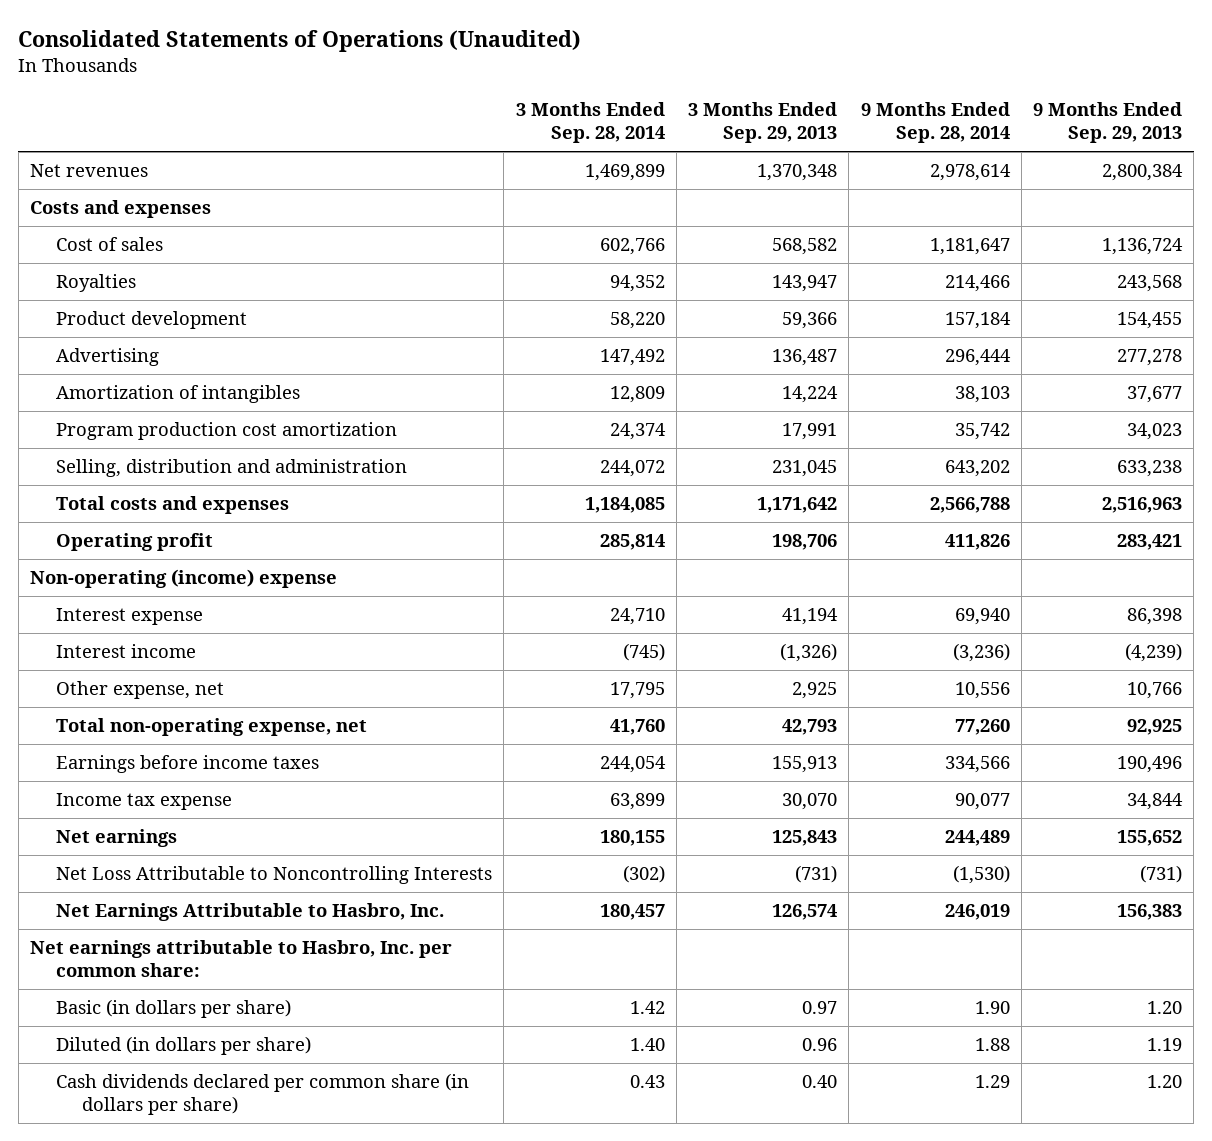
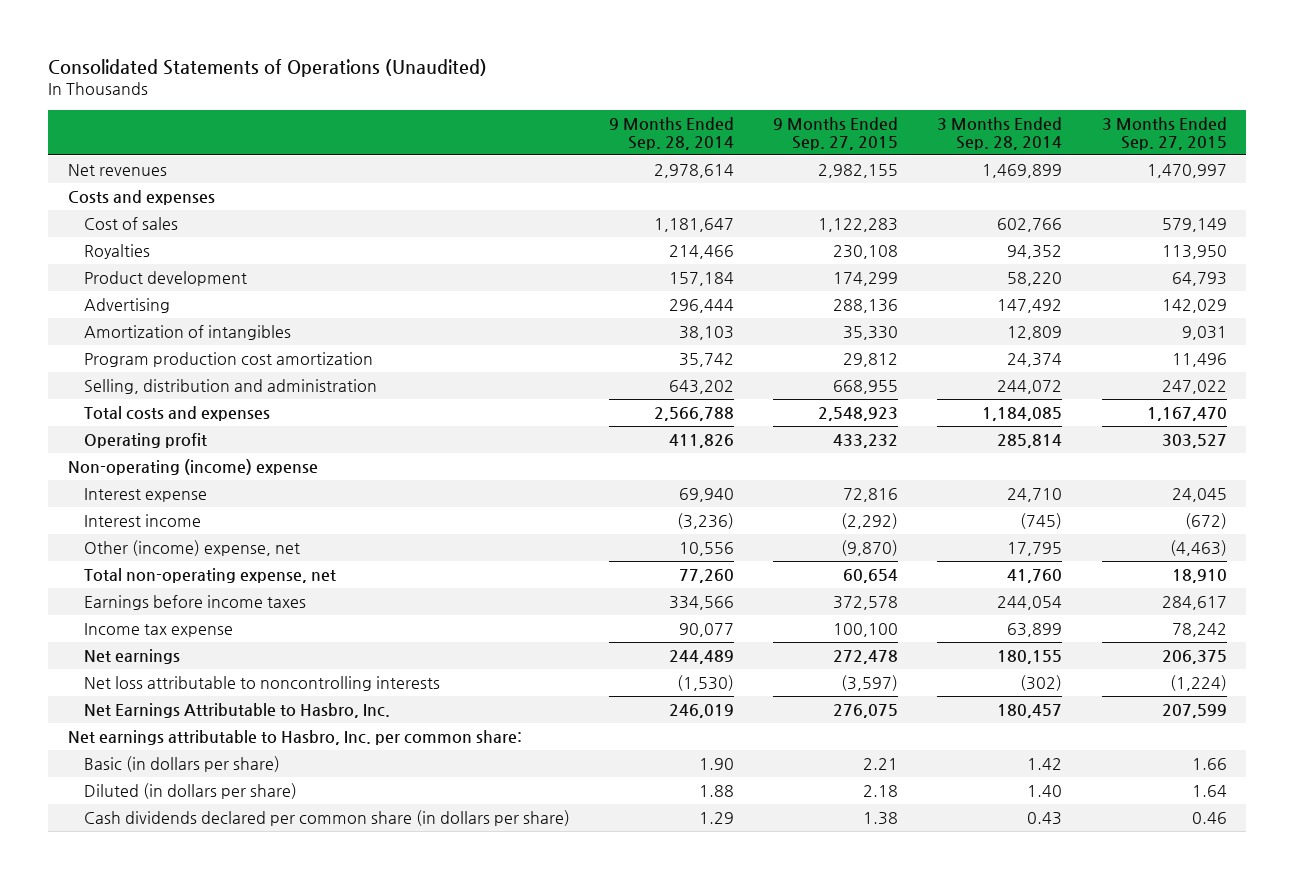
[688,102,838,144] 3 Months Ended Sep. 29, 2013 -> none
[1033,102,1183,144] 9 Months Ended Sep. 29, 2013 -> none
none -> [773,116,899,150] 9 Months Ended Sep. 27, 2015
none -> [1101,116,1227,150] 3 Months Ended Sep. 27, 2015
[56,681,225,700] Other expense, net -> [84,540,301,557] Other (income) expense, net
[56,866,493,885] Net Loss Attributable to Noncontrolling Interests -> [84,676,441,692] Net loss attributable to noncontrolling interests

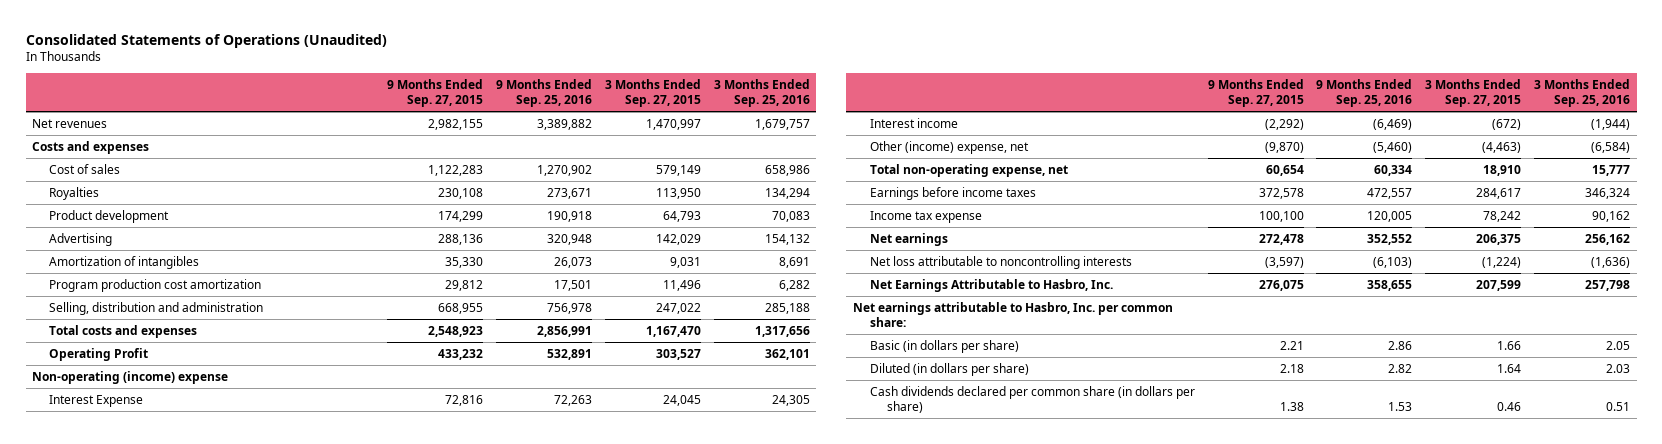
[609,116,735,150] 9 Months Ended Sep. 28, 2014 -> none
[937,116,1063,150] 3 Months Ended Sep. 28, 2014 -> none
none -> [495,79,592,108] 9 Months Ended Sep. 25, 2016
none -> [713,79,810,108] 3 Months Ended Sep. 25, 2016
[84,433,208,449] Operating profit -> [49,348,149,362] Operating Profit
[84,488,208,503] Interest expense -> [49,395,144,408] Interest Expense

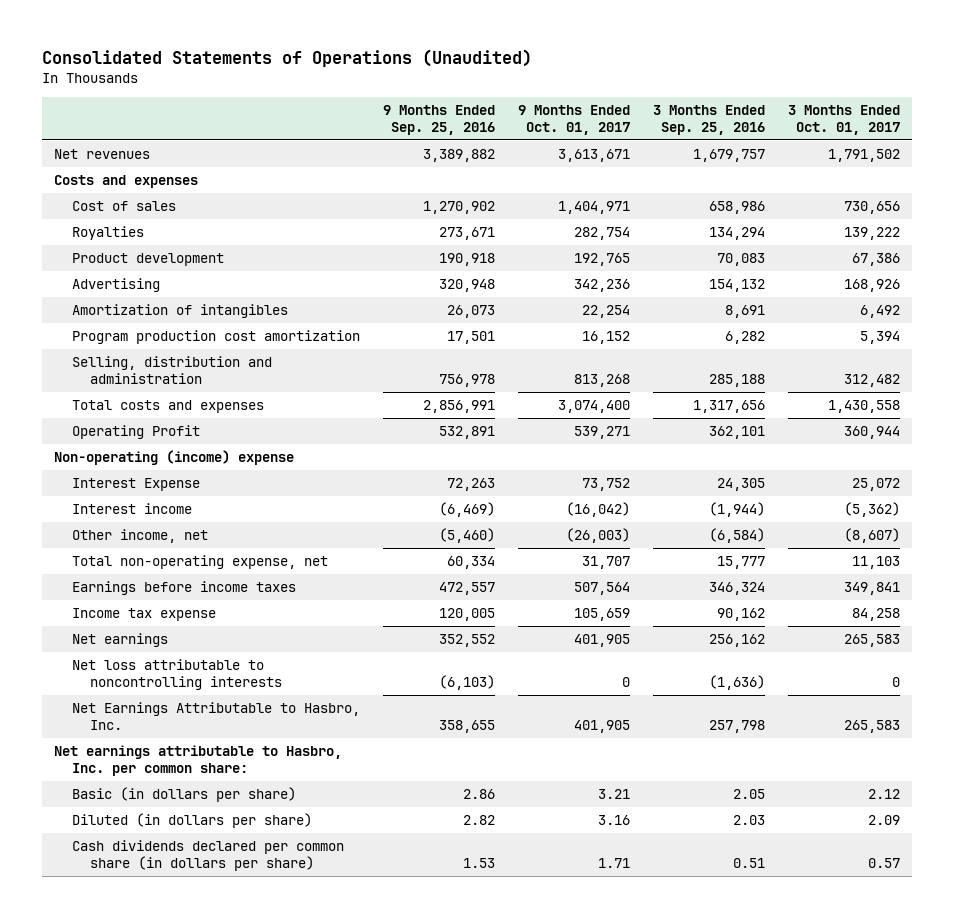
[386,79,483,108] 9 Months Ended Sep. 27, 2015 -> none
[604,79,701,108] 3 Months Ended Sep. 27, 2015 -> none
none -> [518,105,631,136] 9 Months Ended Oct. 01, 2017
none -> [788,105,901,136] 3 Months Ended Oct. 01, 2017
[869,141,1029,155] Other (income) expense, net -> [71,529,208,544] Other income, net

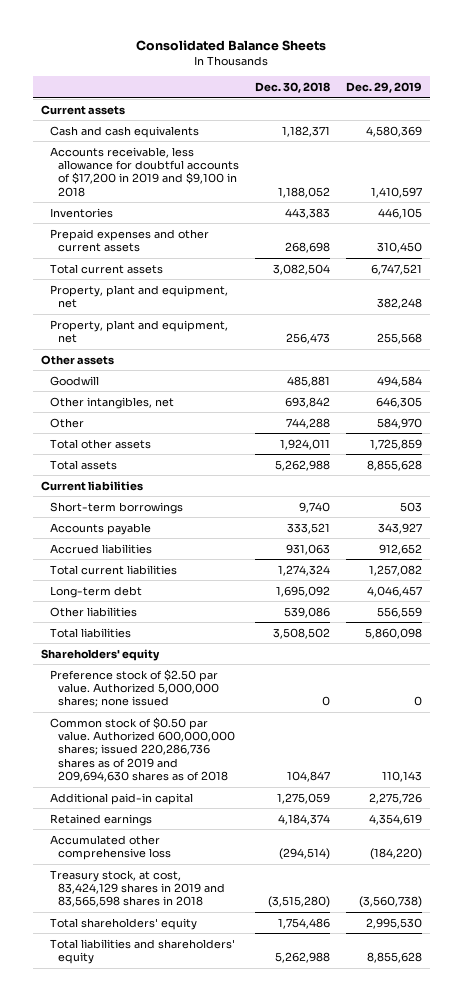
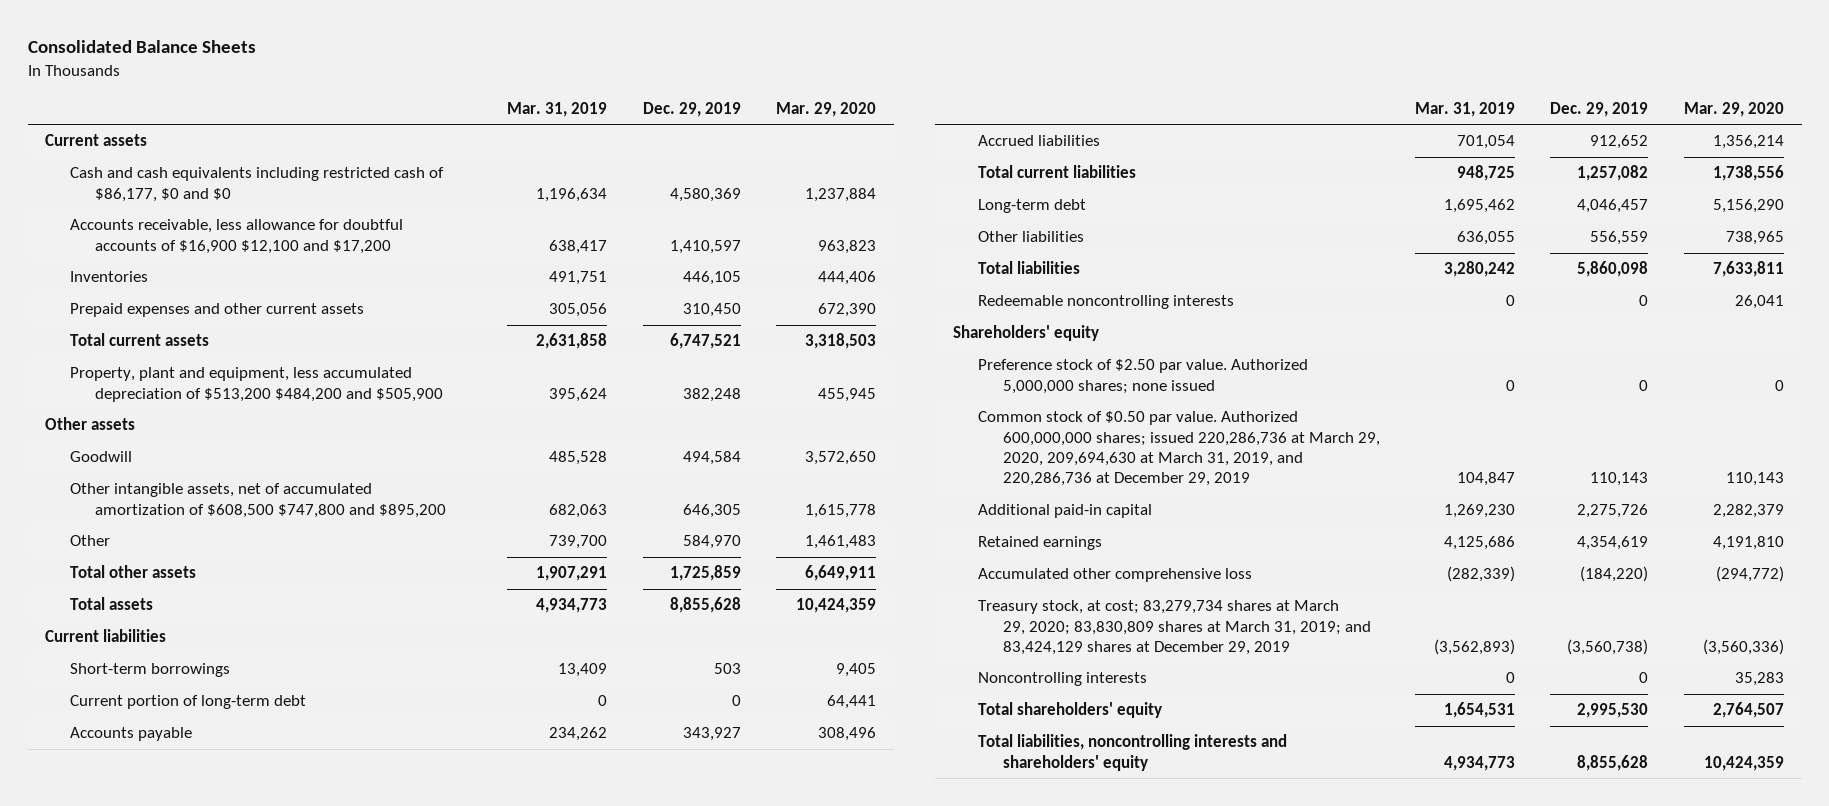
[255,81,331,93] Dec. 30, 2018 -> none
none -> [507,101,608,117] Mar. 31, 2019
none -> [776,101,877,117] Mar. 29, 2020
[49,125,199,138] Cash and cash equivalents -> [70,167,445,202] Cash and cash equivalents including restricted cash of $86,177, $0 and $0
[49,146,240,197] Accounts receivable, less allowance for doubtful accounts of $17,200 in 2019 and $9,100 in 2018 -> [70,219,404,254] Accounts receivable, less allowance for doubtful accounts of $16,900 $12,100 and $17,200
[49,284,228,309] Property, plant and equipment, net -> none
[49,319,228,344] Property, plant and equipment, net -> [70,367,443,402] Property, plant and equipment, less accumulated depreciation of $513,200 $484,200 and $505,900
[377,333,423,345] 255,568 -> [682,387,741,402] 382,248
[49,396,174,409] Other intangibles, net -> [70,483,446,518] Other intangible assets, net of accumulated amortization of $608,500 $747,800 and $895,200
none -> [70,695,307,710] Current portion of long-term debt
none -> [977,295,1234,310] Redeemable noncontrolling interests
[49,716,236,782] Common stock of $0.50 par value. Authorized 600,000,000 shares; issued 220,286,736 shares as of 2019 and 209,694,630 shares as of 2018 -> [977,411,1380,487] Common stock of $0.50 par value. Authorized 600,000,000 shares; issued 220,286,736 at March 29, 2020, 209,694,630 at March 31, 2019, and 220,286,736 at December 29, 2019
[49,869,226,908] Treasury stock, at cost, 83,424,129 shares in 2019 and 83,565,598 shares in 2018 -> [977,600,1371,655] Treasury stock, at cost; 83,279,734 shares at March 29, 2020; 83,830,809 shares at March 31, 2019; and 83,424,129 shares at December 29, 2019
none -> [977,672,1147,687] Noncontrolling interests
[49,938,235,965] Total liabilities and shareholders' equity -> [977,734,1287,771] Total liabilities, noncontrolling interests and shareholders' equity

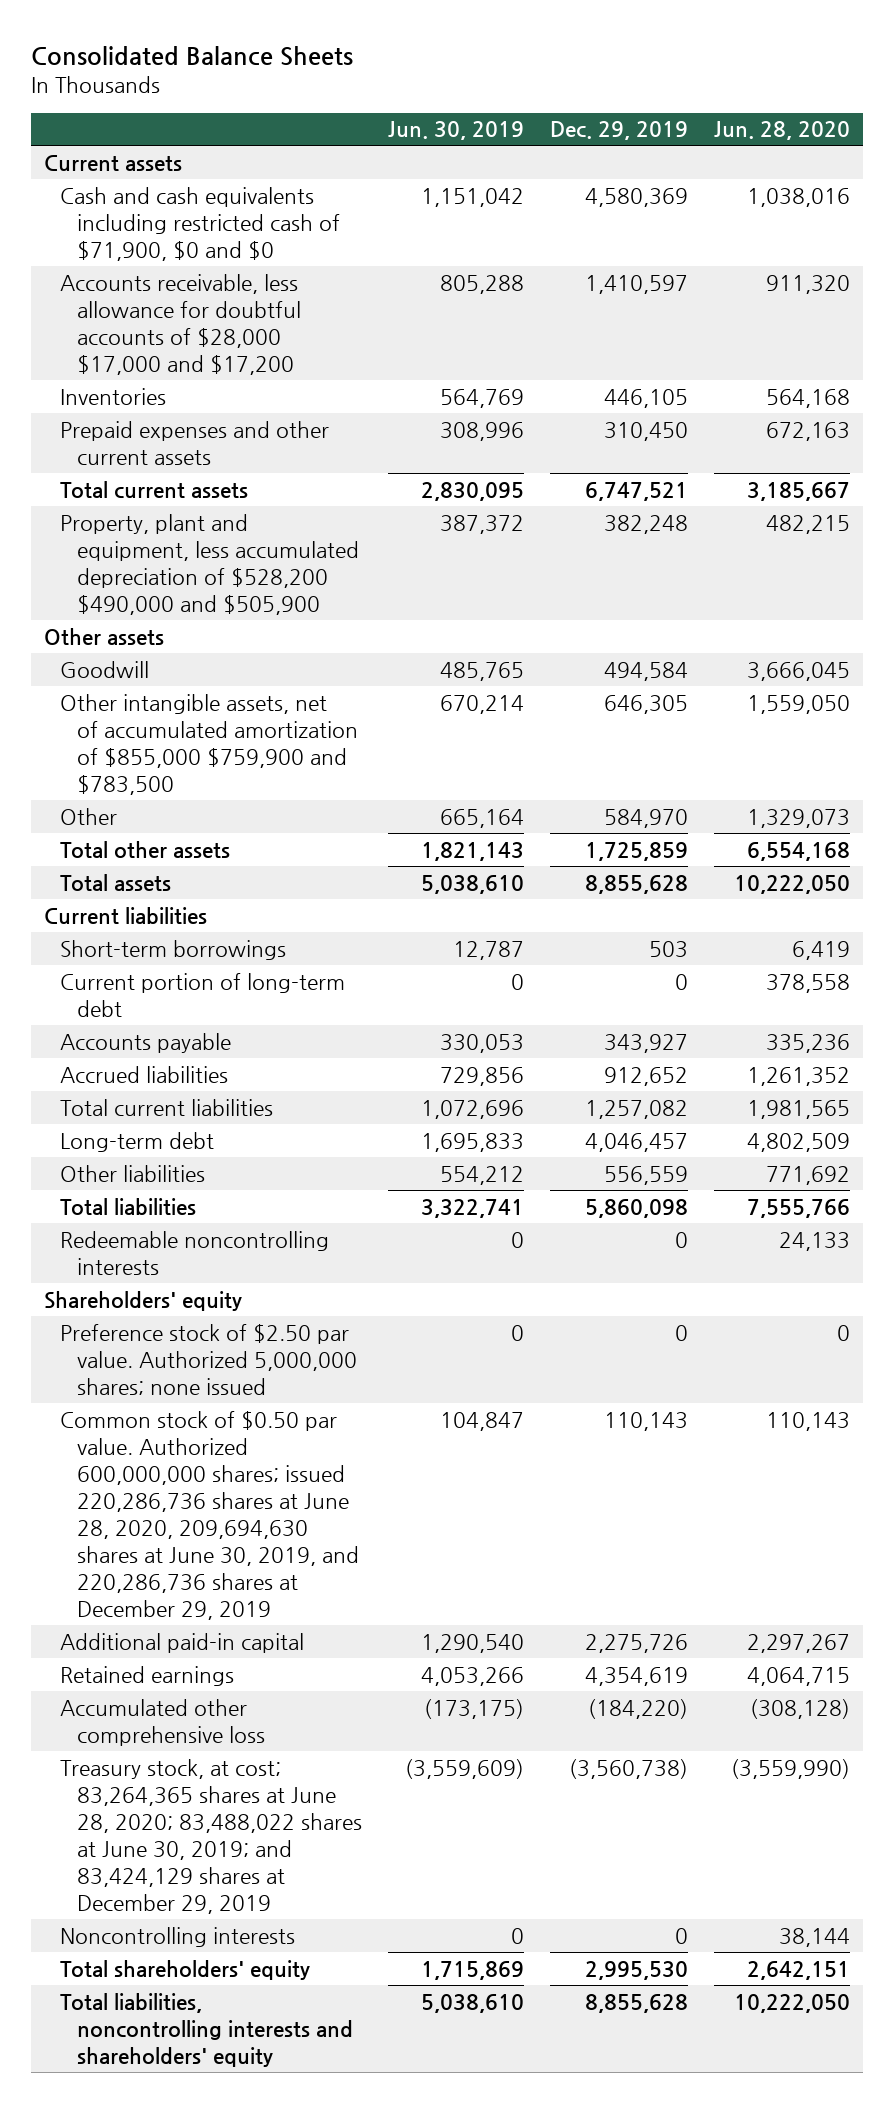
[507,101,608,117] Mar. 31, 2019 -> none
[776,101,877,117] Mar. 29, 2020 -> none
none -> [387,121,524,141] Jun. 30, 2019
none -> [713,121,850,141] Jun. 28, 2020
[70,167,445,202] Cash and cash equivalents including restricted cash of $86,177, $0 and $0 -> [60,186,340,261] Cash and cash equivalents including restricted cash of $71,900, $0 and $0
[70,219,404,254] Accounts receivable, less allowance for doubtful accounts of $16,900 $12,100 and $17,200 -> [60,273,301,375] Accounts receivable, less allowance for doubtful accounts of $28,000 $17,000 and $17,200
[70,367,443,402] Property, plant and equipment, less accumulated depreciation of $513,200 $484,200 and $505,900 -> [60,513,359,615] Property, plant and equipment, less accumulated depreciation of $528,200 $490,000 and $505,900
[70,483,446,518] Other intangible assets, net of accumulated amortization of $608,500 $747,800 and $895,200 -> [60,693,358,795] Other intangible assets, net of accumulated amortization of $855,000 $759,900 and $783,500
[977,411,1380,487] Common stock of $0.50 par value. Authorized 600,000,000 shares; issued 220,286,736 at March 29, 2020, 209,694,630 at March 31, 2019, and 220,286,736 at December 29, 2019 -> [60,1410,359,1620] Common stock of $0.50 par value. Authorized 600,000,000 shares; issued 220,286,736 shares at June 28, 2020, 209,694,630 shares at June 30, 2019, and 220,286,736 shares at December 29, 2019
[977,600,1371,655] Treasury stock, at cost; 83,279,734 shares at March 29, 2020; 83,830,809 shares at March 31, 2019; and 83,424,129 shares at December 29, 2019 -> [60,1758,362,1914] Treasury stock, at cost; 83,264,365 shares at June 28, 2020; 83,488,022 shares at June 30, 2019; and 83,424,129 shares at December 29, 2019

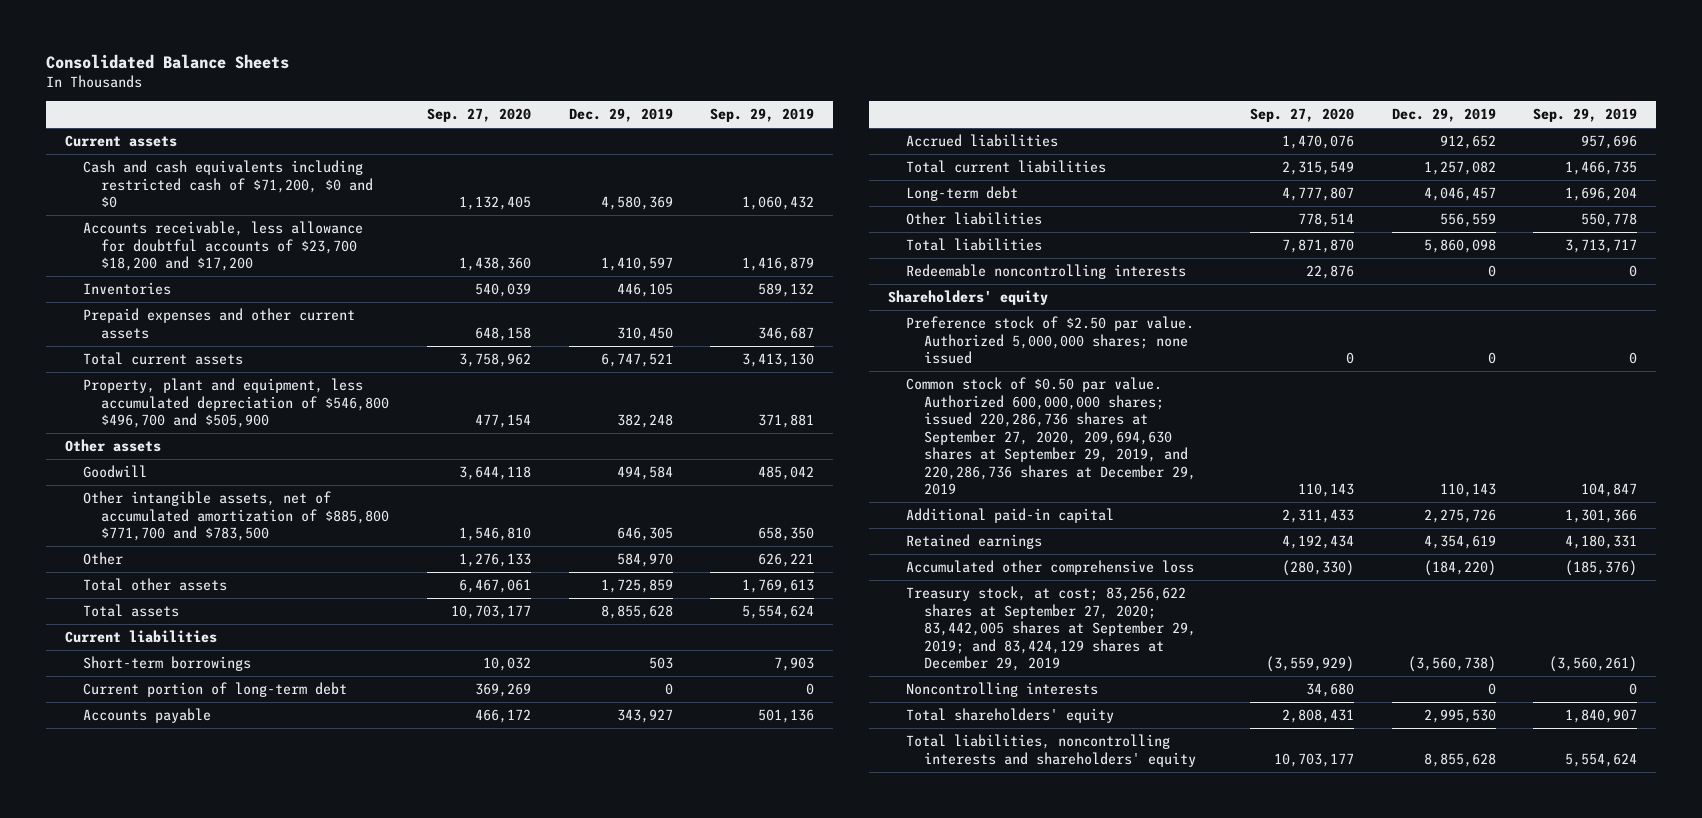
[387,121,524,141] Jun. 30, 2019 -> none
[713,121,850,141] Jun. 28, 2020 -> none
none -> [426,108,531,123] Sep. 27, 2020
none -> [710,108,815,123] Sep. 29, 2019
[60,186,340,261] Cash and cash equivalents including restricted cash of $71,900, $0 and $0 -> [82,160,374,209] Cash and cash equivalents including restricted cash of $71,200, $0 and $0
[60,273,301,375] Accounts receivable, less allowance for doubtful accounts of $28,000 $17,000 and $17,200 -> [82,221,363,272] Accounts receivable, less allowance for doubtful accounts of $23,700 $18,200 and $17,200
[60,513,359,615] Property, plant and equipment, less accumulated depreciation of $528,200 $490,000 and $505,900 -> [82,378,390,429] Property, plant and equipment, less accumulated depreciation of $546,800 $496,700 and $505,900
[60,693,358,795] Other intangible assets, net of accumulated amortization of $855,000 $759,900 and $783,500 -> [82,491,390,542] Other intangible assets, net of accumulated amortization of $885,800 $771,700 and $783,500
[60,1410,359,1620] Common stock of $0.50 par value. Authorized 600,000,000 shares; issued 220,286,736 shares at June 28, 2020, 209,694,630 shares at June 30, 2019, and 220,286,736 shares at December 29, 2019 -> [905,377,1197,496] Common stock of $0.50 par value. Authorized 600,000,000 shares; issued 220,286,736 shares at September 27, 2020, 209,694,630 shares at September 29, 2019, and 220,286,736 shares at December 29, 2019
[60,1758,362,1914] Treasury stock, at cost; 83,264,365 shares at June 28, 2020; 83,488,022 shares at June 30, 2019; and 83,424,129 shares at December 29, 2019 -> [905,586,1197,672] Treasury stock, at cost; 83,256,622 shares at September 27, 2020; 83,442,005 shares at September 29, 2019; and 83,424,129 shares at December 29, 2019

